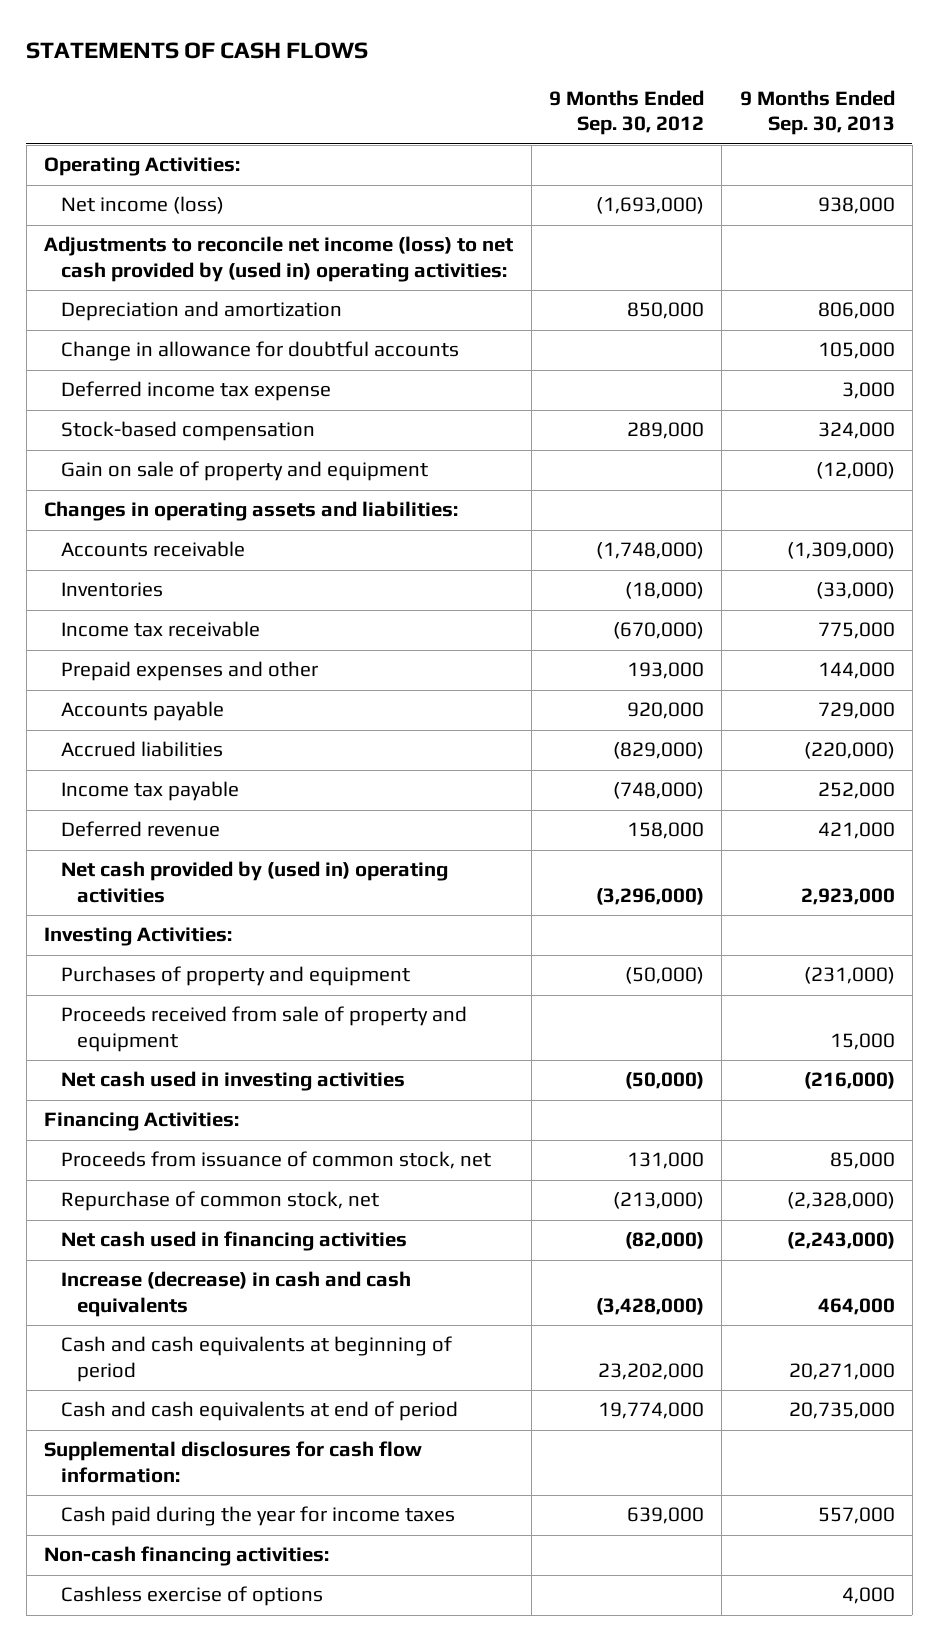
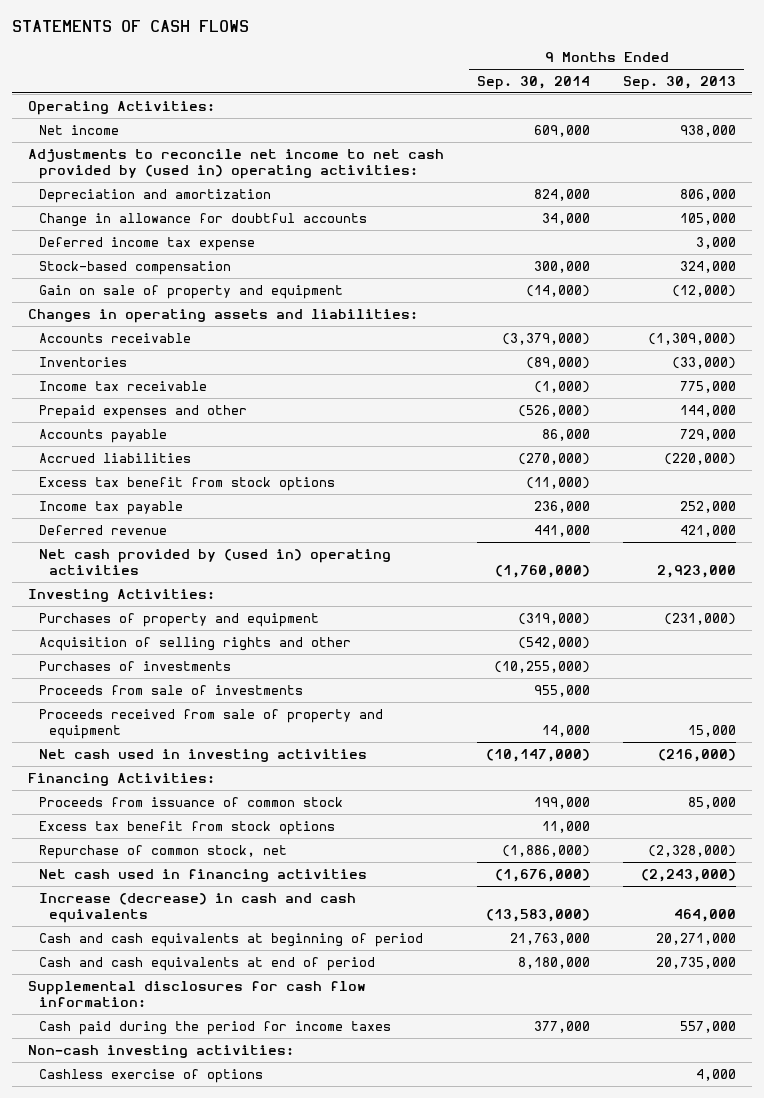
[548,89,704,136] 9 Months Ended Sep. 30, 2012 -> none
none -> [477,75,591,90] Sep. 30, 2014
[60,196,224,215] Net income (loss) -> [38,124,119,135] Net income
[44,236,514,283] Adjustments to reconcile net income (loss) to net cash provided by (used in) operating activities: -> [28,148,445,179] Adjustments to reconcile net income to net cash provided by (used in) operating activities:
none -> [38,476,335,491] Excess tax benefit from stock options
none -> [38,636,351,651] Acquisition of selling rights and other
none -> [38,660,231,671] Purchases of investments
none -> [38,684,303,695] Proceeds from sale of investments
[60,1151,491,1170] Proceeds from issuance of common stock, net -> [38,796,343,807] Proceeds from issuance of common stock
none -> [38,820,335,835] Excess tax benefit from stock options
[60,1506,455,1527] Cash paid during the year for income taxes -> [38,1020,391,1035] Cash paid during the period for income taxes
[44,1546,330,1567] Non-cash financing activities: -> [28,1044,295,1058] Non-cash investing activities:

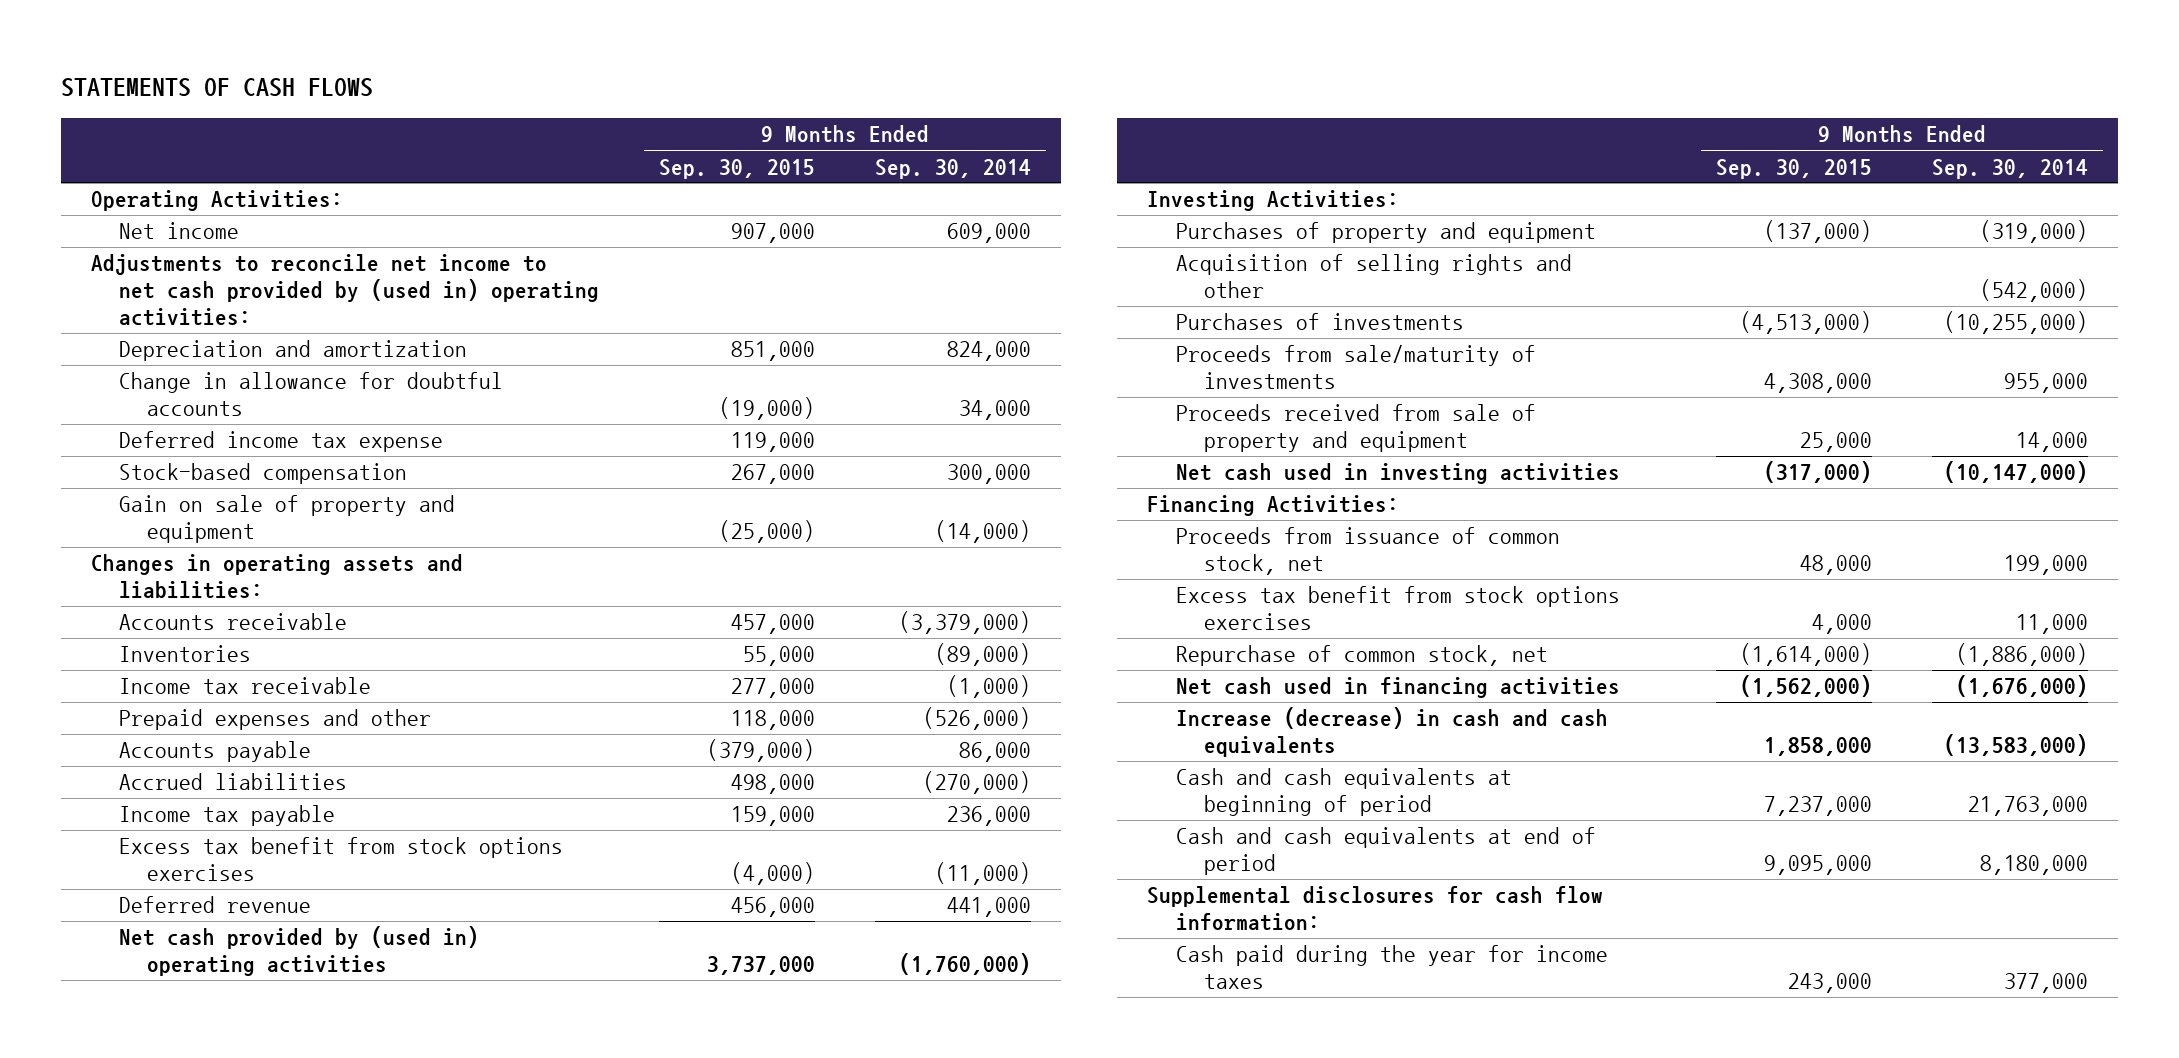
[623,75,737,90] Sep. 30, 2013 -> none
none -> [658,158,815,179] Sep. 30, 2015
[38,476,335,491] Excess tax benefit from stock options -> none
none -> [118,837,563,881] Excess tax benefit from stock options exercises
[38,684,303,695] Proceeds from sale of investments -> [1175,345,1536,389] Proceeds from sale/maturity of investments
[38,796,343,807] Proceeds from issuance of common stock -> [1175,527,1560,575] Proceeds from issuance of common stock, net
[38,820,335,835] Excess tax benefit from stock options -> [1175,586,1620,630] Excess tax benefit from stock options exercises
[28,1044,295,1058] Non-cash investing activities: -> none
[38,1068,263,1083] Cashless exercise of options -> none
[38,1020,391,1035] Cash paid during the period for income taxes -> [1175,945,1608,989] Cash paid during the year for income taxes

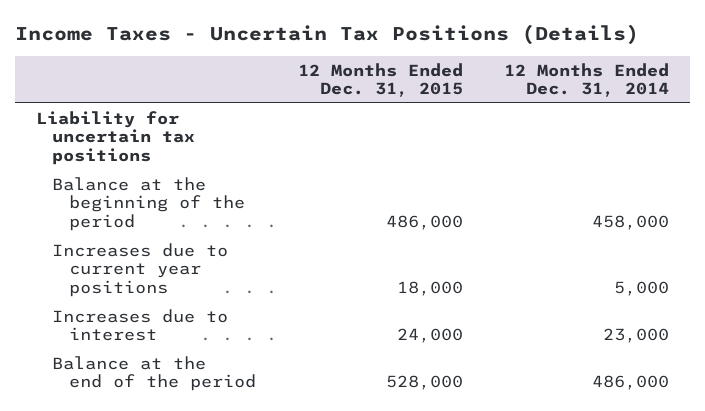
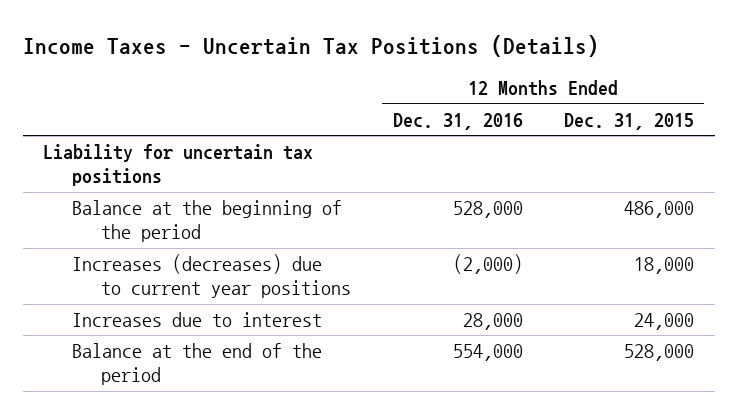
[504,62,670,98] 12 Months Ended Dec. 31, 2014 -> none
none -> [392,112,523,130] Dec. 31, 2016
[52,242,229,298] Increases due to current year positions -> [72,253,352,299] Increases (decreases) due to current year positions

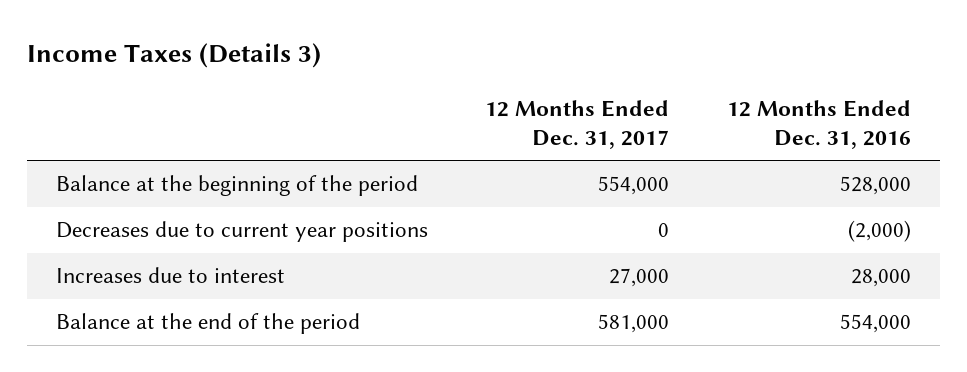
[22,34,599,57] Income Taxes - Uncertain Tax Positions (Details) -> [26,43,321,69] Income Taxes (Details 3)
[564,112,695,130] Dec. 31, 2015 -> none
none -> [485,99,670,149] 12 Months Ended Dec. 31, 2017
[43,143,314,187] Liability for uncertain tax positions -> none
[72,253,352,299] Increases (decreases) due to current year positions -> [55,221,428,243] Decreases due to current year positions

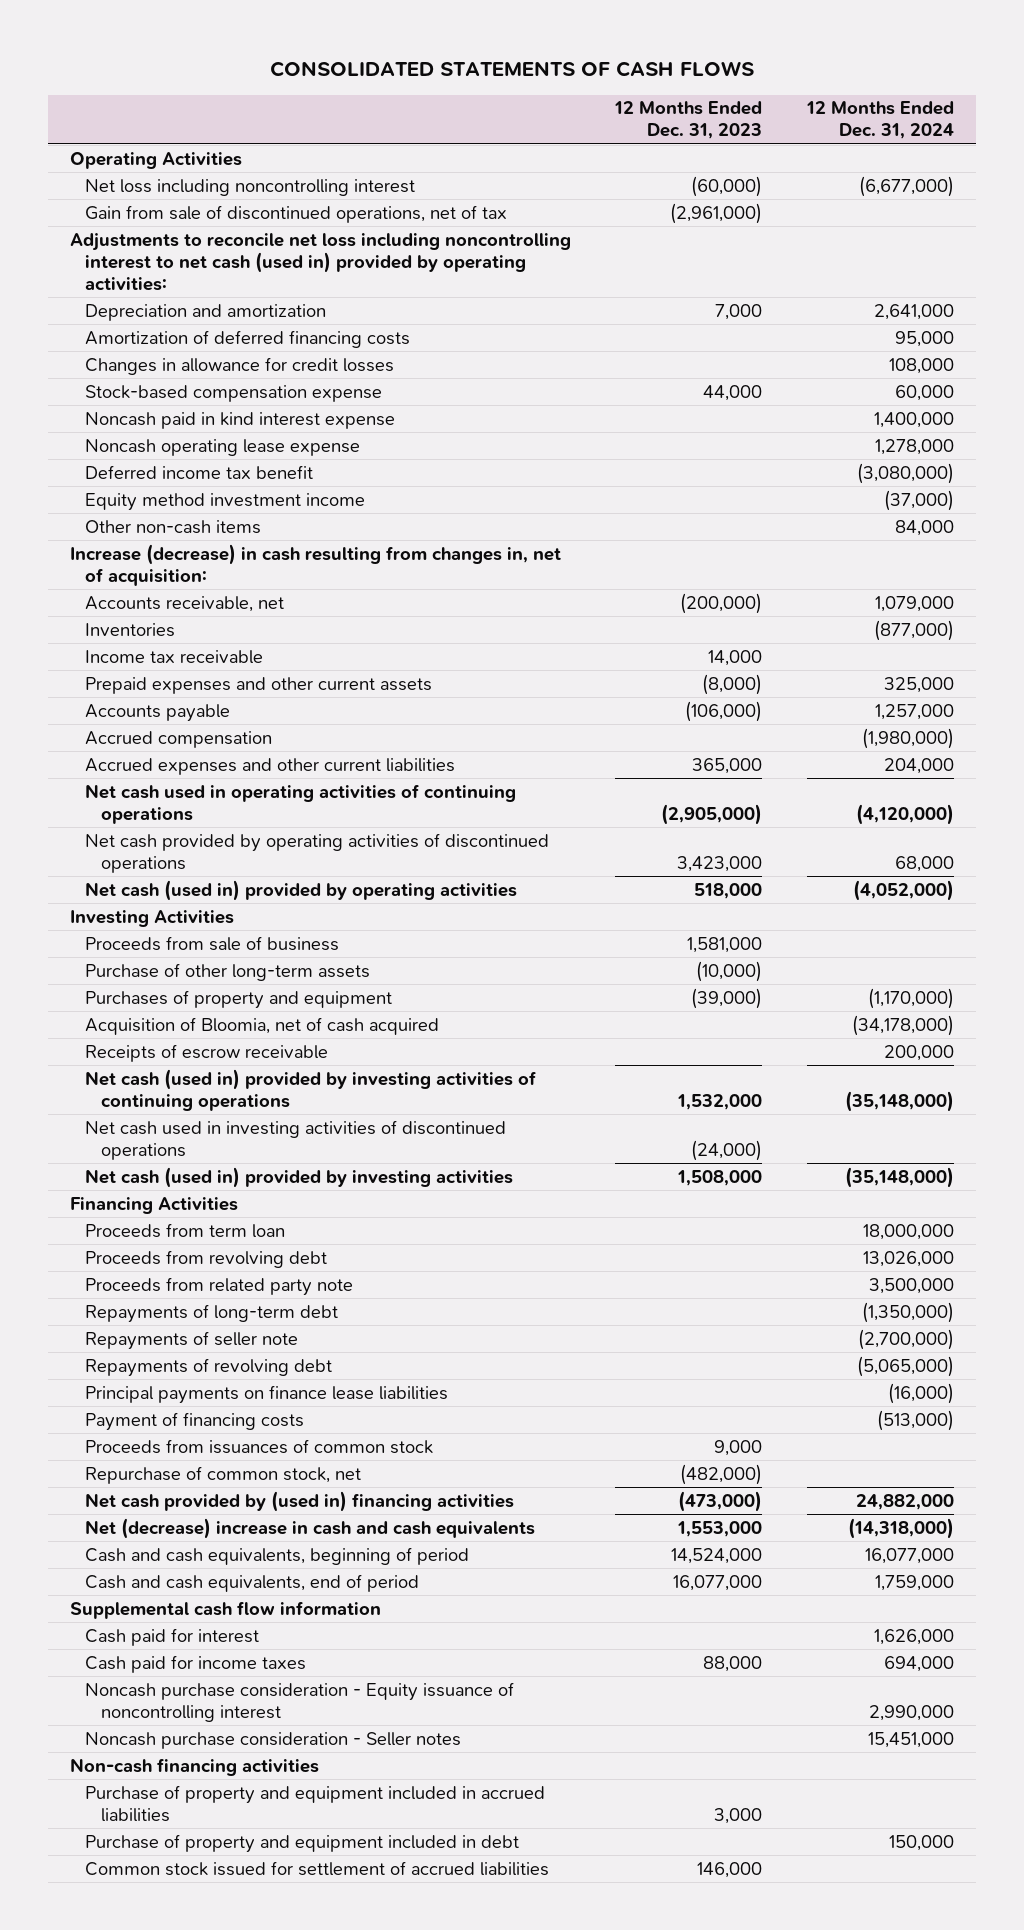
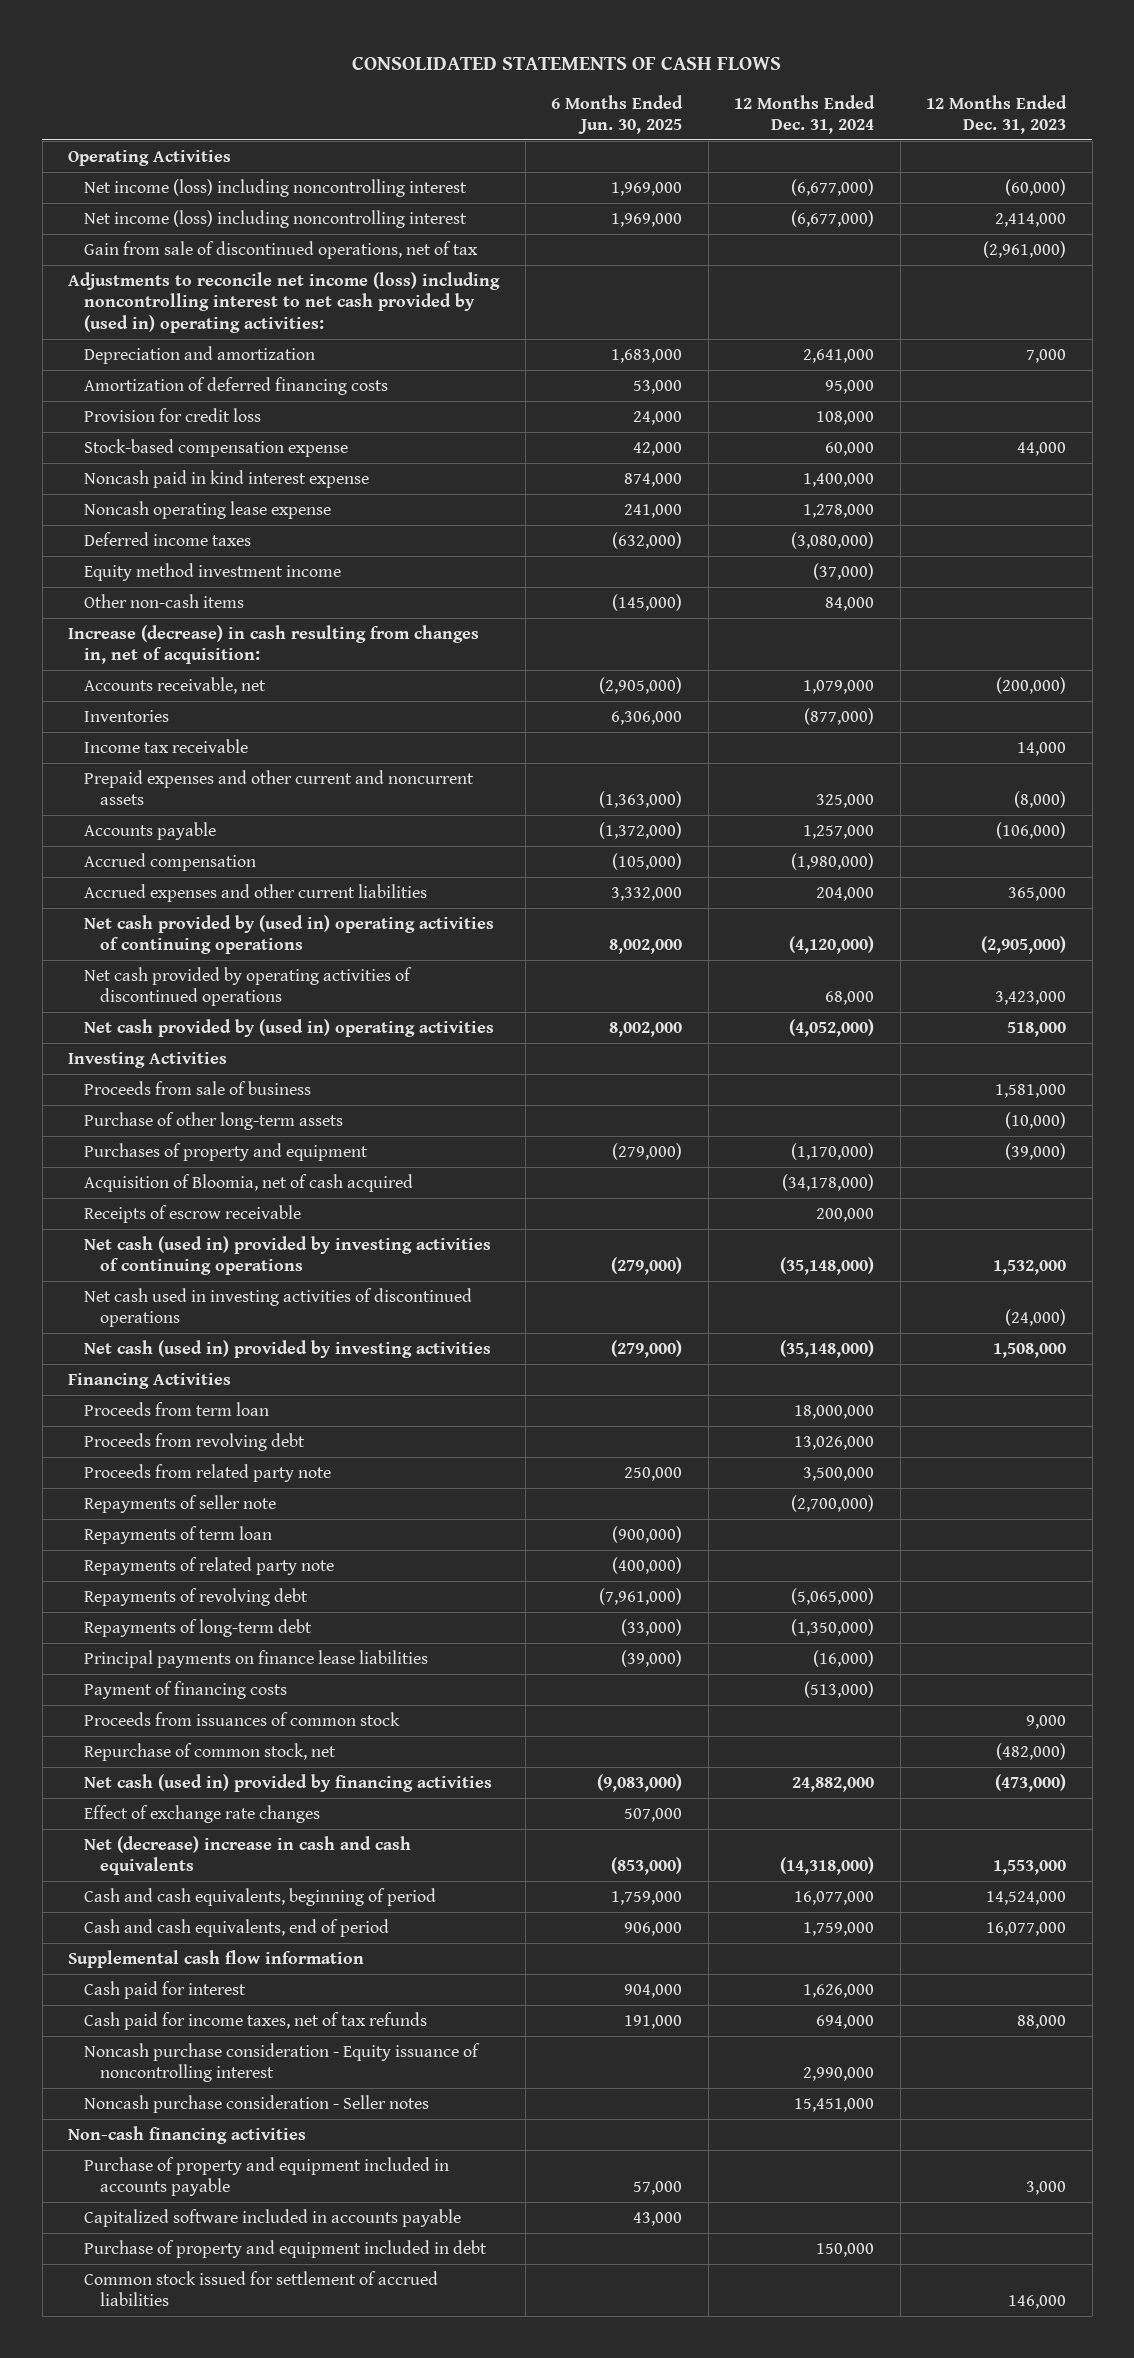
none -> [551,94,684,135] 6 Months Ended Jun. 30, 2025
[85,178,416,196] Net loss including noncontrolling interest -> [83,178,467,197] Net income (loss) including noncontrolling interest
none -> [83,209,467,228] Net income (loss) including noncontrolling interest
[70,232,572,291] Adjustments to reconcile net loss including noncontrolling interest to net cash (used in) provided by operating activities: -> [68,271,501,333] Adjustments to reconcile net income (loss) including noncontrolling interest to net cash provided by (used in) operating activities:
[85,356,395,375] Changes in allowance for credit losses -> [83,407,261,422] Provision for credit loss
[85,464,314,479] Deferred income tax benefit -> [83,531,251,546] Deferred income taxes
[85,676,433,694] Prepaid expenses and other current assets -> [83,769,474,806] Prepaid expenses and other current and noncurrent assets
[85,783,517,824] Net cash used in operating activities of continuing operations -> [83,914,494,955] Net cash provided by (used in) operating activities of continuing operations
[85,879,518,901] Net cash (used in) provided by operating activities -> [83,1018,494,1037] Net cash provided by (used in) operating activities
none -> [83,1525,272,1544] Repayments of term loan
none -> [83,1556,334,1575] Repayments of related party note
[85,1303,339,1323] Repayments of long-term debt -> [83,1618,312,1637] Repayments of long-term debt
[85,1490,515,1512] Net cash provided by (used in) financing activities -> [83,1773,492,1792] Net cash (used in) provided by financing activities
none -> [83,1804,320,1823] Effect of exchange rate changes
[85,1654,307,1673] Cash paid for income taxes -> [83,2011,427,2030] Cash paid for income taxes, net of tax refunds
[85,1784,546,1822] Purchase of property and equipment included in accrued liabilities -> [83,2156,449,2197] Purchase of property and equipment included in accounts payable
none -> [83,2208,461,2227] Capitalized software included in accounts payable

